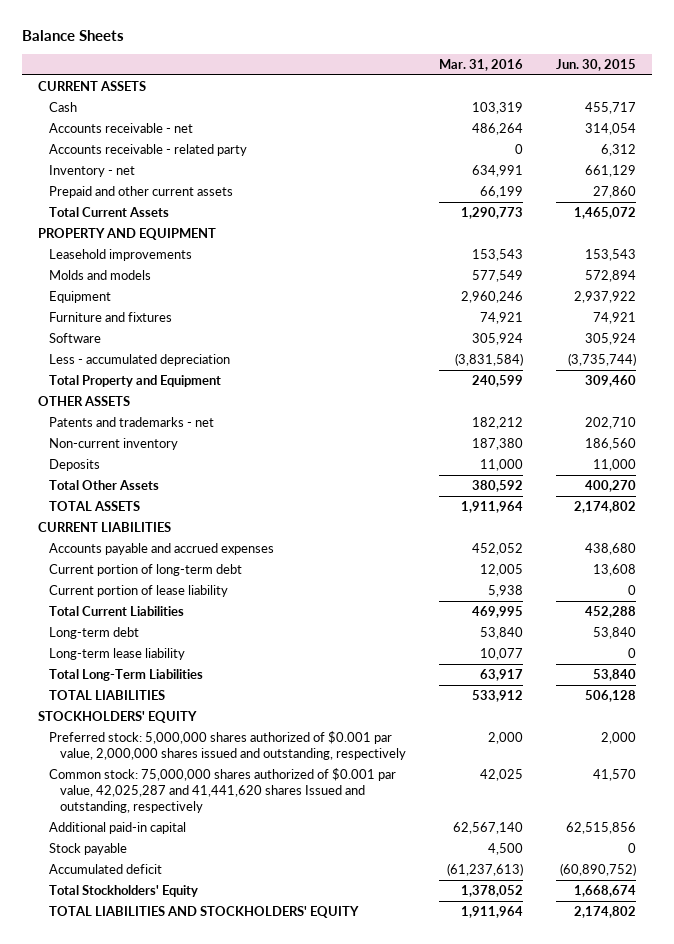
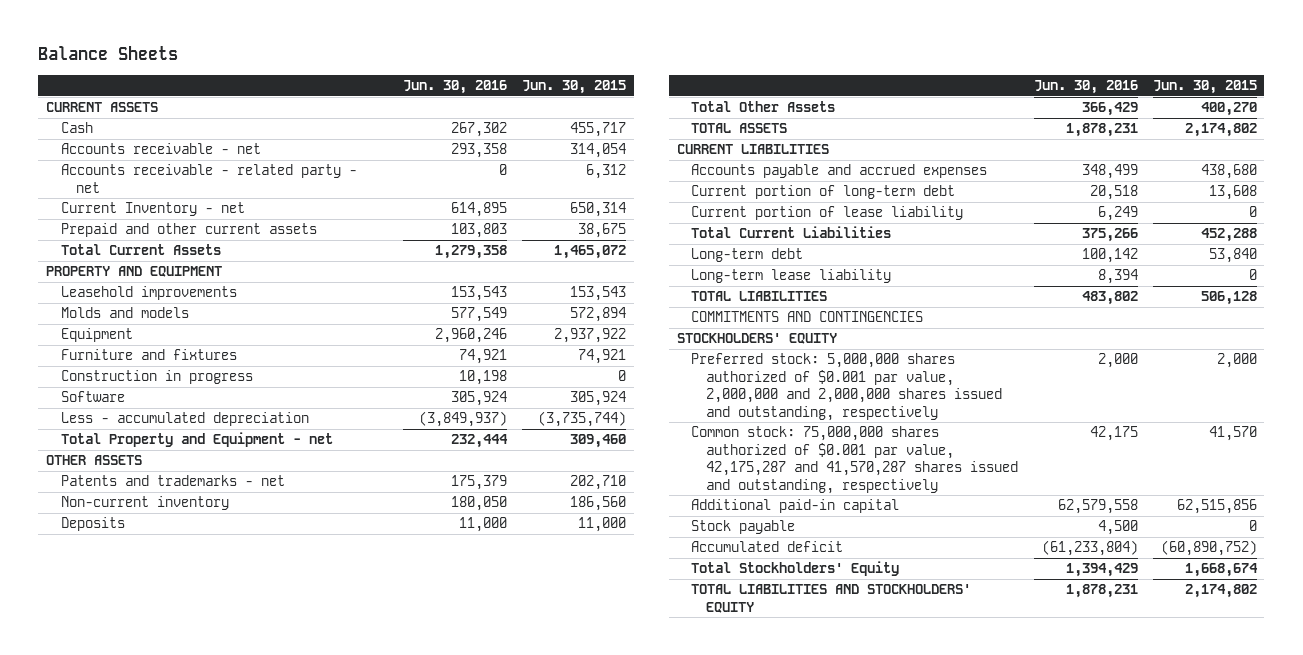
[439,58,524,71] Mar. 31, 2016 -> none
none -> [402,80,507,95] Jun. 30, 2016
[49,143,248,156] Accounts receivable - related party -> [60,164,357,193] Accounts receivable - related party - net
[49,164,136,177] Inventory - net -> [60,202,245,217] Current Inventory - net
[584,164,636,177] 661,129 -> [569,202,626,218] 650,314
[592,185,636,198] 27,860 -> [577,223,626,239] 38,675
none -> [60,370,253,385] Construction in progress
[49,374,222,387] Total Property and Equipment -> [60,432,333,448] Total Property and Equipment - net
[49,668,204,681] Total Long-Term Liabilities -> none
none -> [691,311,924,323] COMMITMENTS AND CONTINGENCIES
[49,730,407,761] Preferred stock: 5,000,000 shares authorized of $0.001 par value, 2,000,000 shares issued and outstanding, respectively -> [691,353,1003,421] Preferred stock: 5,000,000 shares authorized of $0.001 par value, 2,000,000 and 2,000,000 shares issued and outstanding, respectively
[49,767,397,814] Common stock: 75,000,000 shares authorized of $0.001 par value, 42,025,287 and 41,441,620 shares Issued and outstanding, respectively -> [691,426,1019,494] Common stock: 75,000,000 shares authorized of $0.001 par value, 42,175,287 and 41,570,287 shares issued and outstanding, respectively

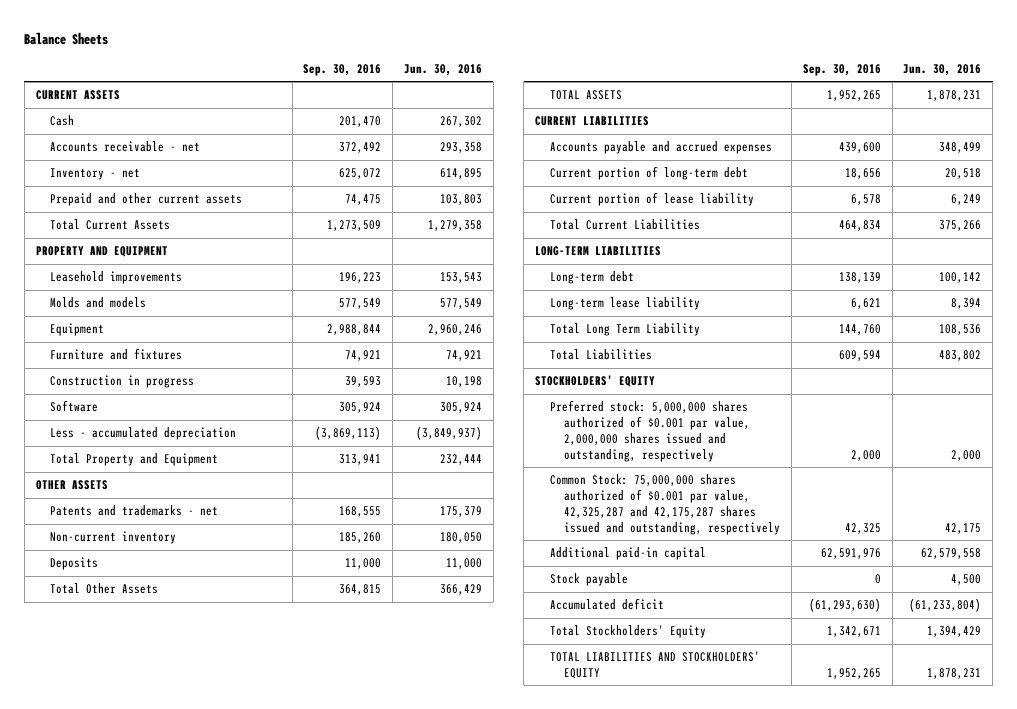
[521,80,626,95] Jun. 30, 2015 -> none
none -> [303,63,382,76] Sep. 30, 2016
[60,164,357,193] Accounts receivable - related party - net -> none
[60,202,245,217] Current Inventory - net -> [50,168,141,181] Inventory - net
[60,432,333,448] Total Property and Equipment - net -> [50,453,219,467] Total Property and Equipment
none -> [535,246,662,257] LONG-TERM LIABILITIES
[691,311,924,323] COMMITMENTS AND CONTINGENCIES -> none
none -> [549,323,700,337] Total Long Term Liability
[691,291,828,302] TOTAL LIABILITIES -> [549,349,652,361] Total Liabilities
[691,353,1003,421] Preferred stock: 5,000,000 shares authorized of $0.001 par value, 2,000,000 and 2,000,000 shares issued and outstanding, respectively -> [549,400,751,462] Preferred stock: 5,000,000 shares authorized of $0.001 par value, 2,000,000 shares issued and outstanding, respectively
[691,426,1019,494] Common stock: 75,000,000 shares authorized of $0.001 par value, 42,175,287 and 41,570,287 shares issued and outstanding, respectively -> [549,474,781,535] Common Stock: 75,000,000 shares authorized of $0.001 par value, 42,325,287 and 42,175,287 shares issued and outstanding, respectively

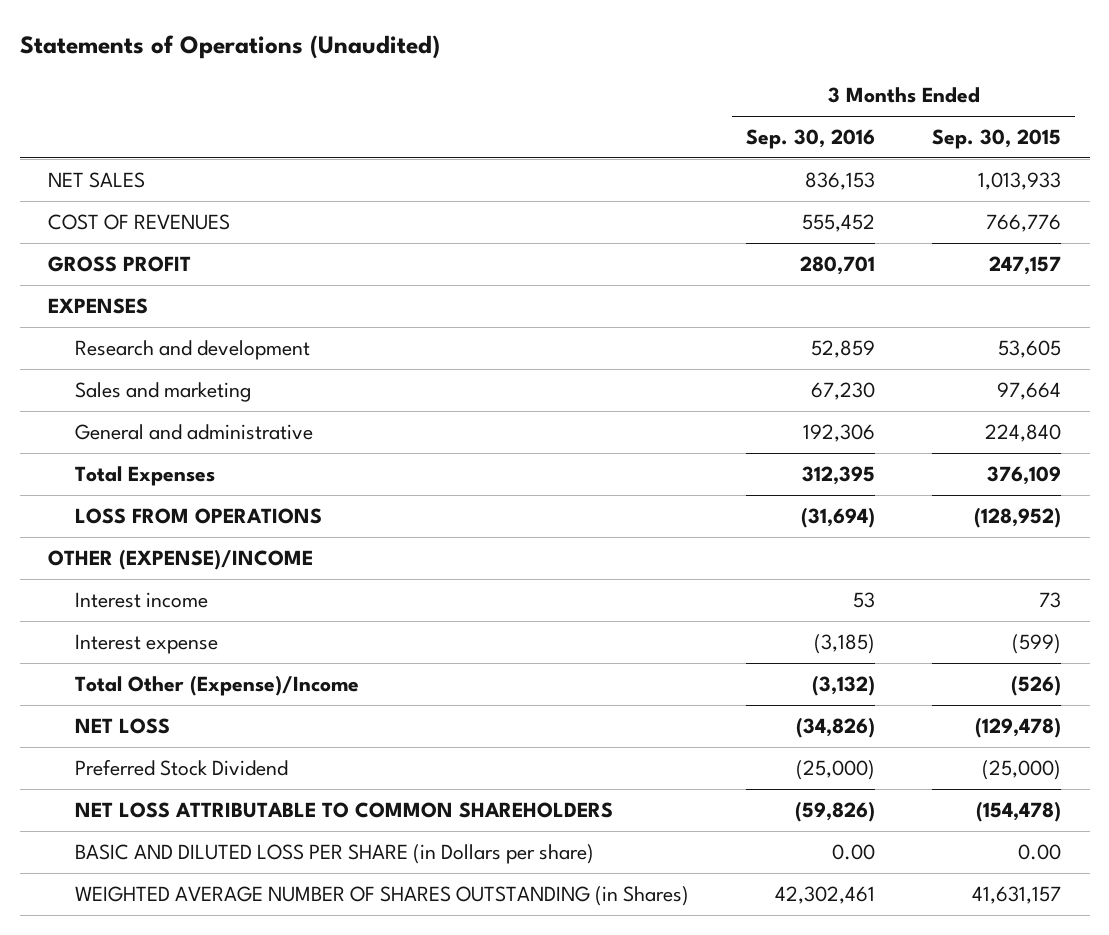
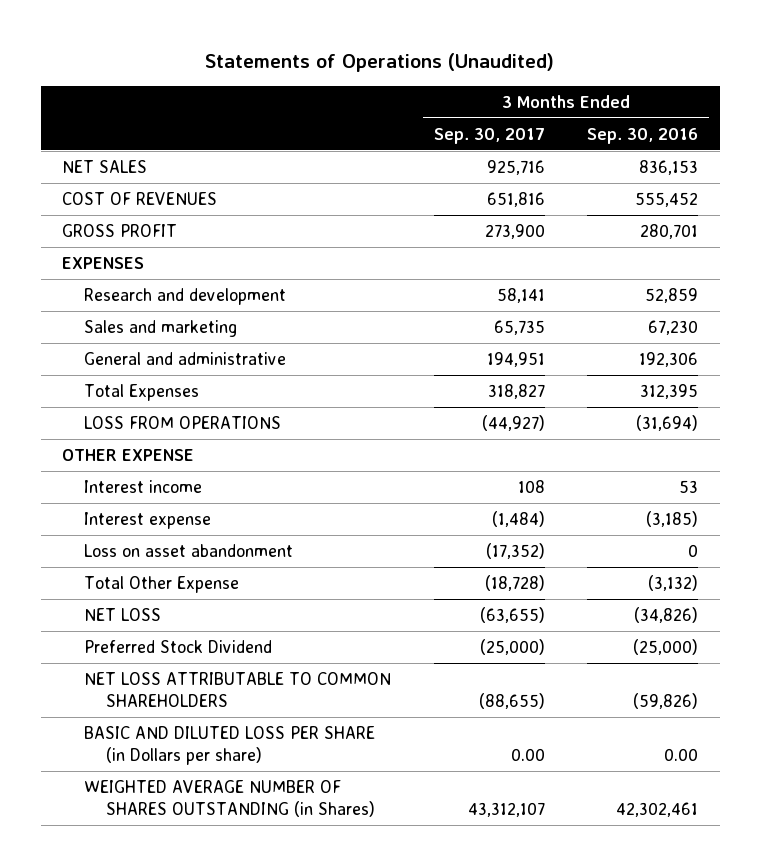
[932,129,1062,150] Sep. 30, 2015 -> none
none -> [433,127,545,144] Sep. 30, 2017
[48,548,314,570] OTHER (EXPENSE)/INCOME -> [61,449,194,462] OTHER EXPENSE
none -> [83,544,293,558] Loss on asset abandonment
[74,674,359,696] Total Other (Expense)/Income -> [83,576,239,594] Total Other Expense

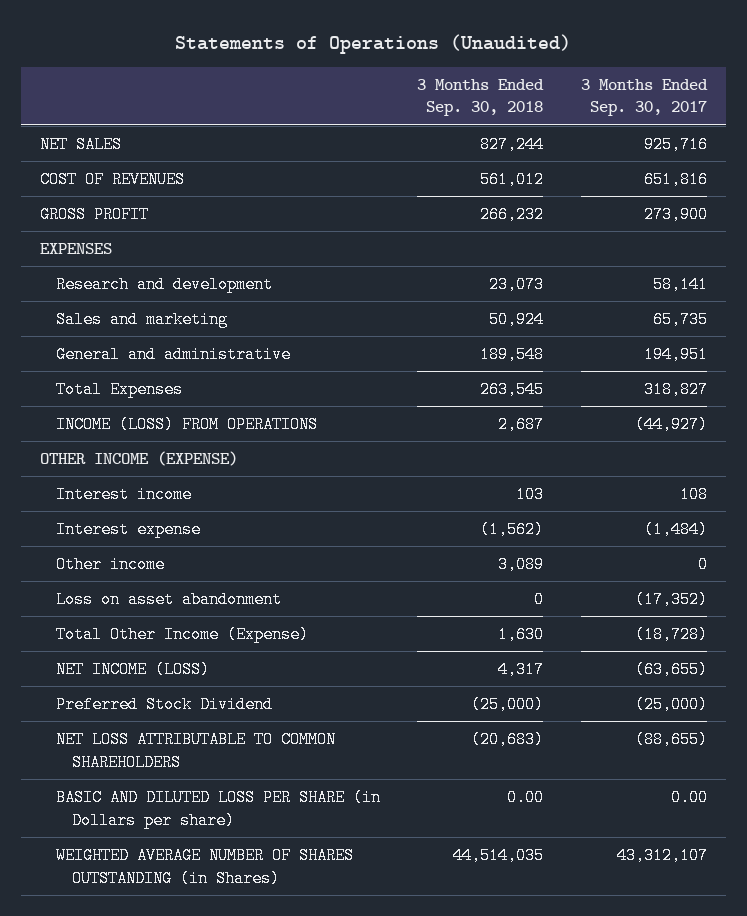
[587,127,699,144] Sep. 30, 2016 -> none
none -> [417,78,545,117] 3 Months Ended Sep. 30, 2018
[83,416,281,430] LOSS FROM OPERATIONS -> [55,415,318,433] INCOME (LOSS) FROM OPERATIONS
[61,449,194,462] OTHER EXPENSE -> [39,450,238,466] OTHER INCOME (EXPENSE)
none -> [55,555,165,573] Other income
[83,576,239,594] Total Other Expense -> [55,625,309,643] Total Other Income (Expense)
[83,608,161,622] NET LOSS -> [55,660,210,678] NET INCOME (LOSS)

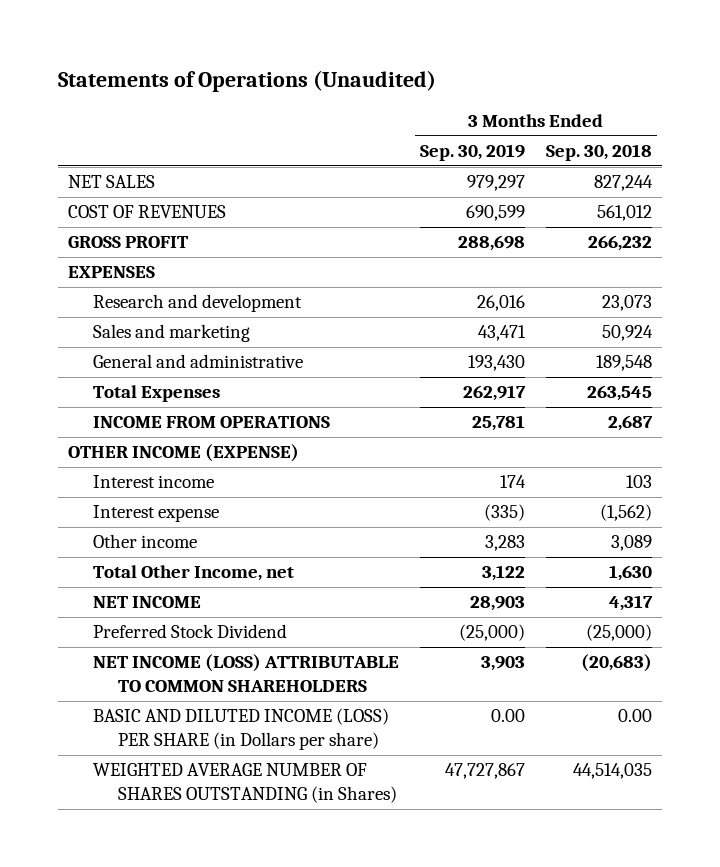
[580,78,708,117] 3 Months Ended Sep. 30, 2017 -> none
none -> [419,144,525,162] Sep. 30, 2019
[55,415,318,433] INCOME (LOSS) FROM OPERATIONS -> [93,416,331,429] INCOME FROM OPERATIONS
[55,590,282,608] Loss on asset abandonment -> none
[55,625,309,643] Total Other Income (Expense) -> [93,565,295,582] Total Other Income, net
[55,660,210,678] NET INCOME (LOSS) -> [93,596,202,609] NET INCOME
[55,730,336,771] NET LOSS ATTRIBUTABLE TO COMMON SHAREHOLDERS -> [93,654,400,693] NET INCOME (LOSS) ATTRIBUTABLE TO COMMON SHAREHOLDERS
[55,788,381,829] BASIC AND DILUTED LOSS PER SHARE (in Dollars per share) -> [93,708,390,751] BASIC AND DILUTED INCOME (LOSS) PER SHARE (in Dollars per share)

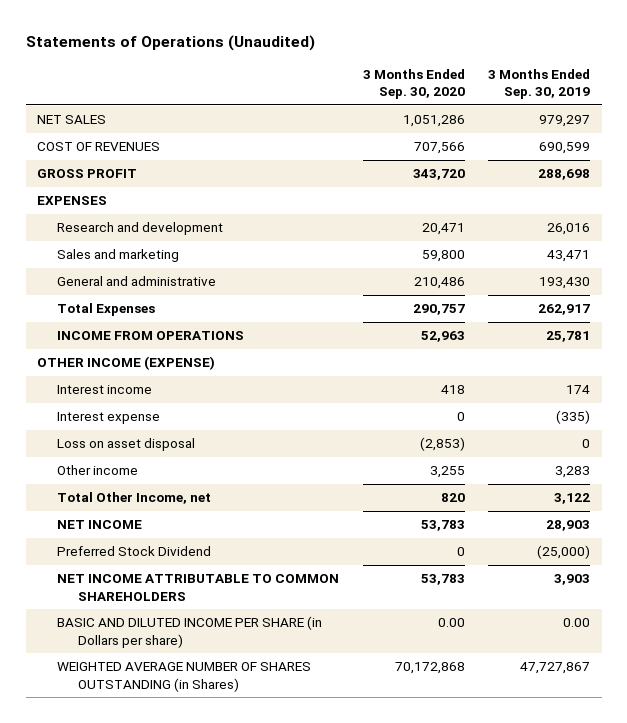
[545,144,652,162] Sep. 30, 2018 -> none
none -> [362,68,465,100] 3 Months Ended Sep. 30, 2020
none -> [57,438,196,452] Loss on asset disposal
[93,654,400,693] NET INCOME (LOSS) ATTRIBUTABLE TO COMMON SHAREHOLDERS -> [57,574,340,601] NET INCOME ATTRIBUTABLE TO COMMON SHAREHOLDERS
[93,708,390,751] BASIC AND DILUTED INCOME (LOSS) PER SHARE (in Dollars per share) -> [57,616,323,648] BASIC AND DILUTED INCOME PER SHARE (in Dollars per share)

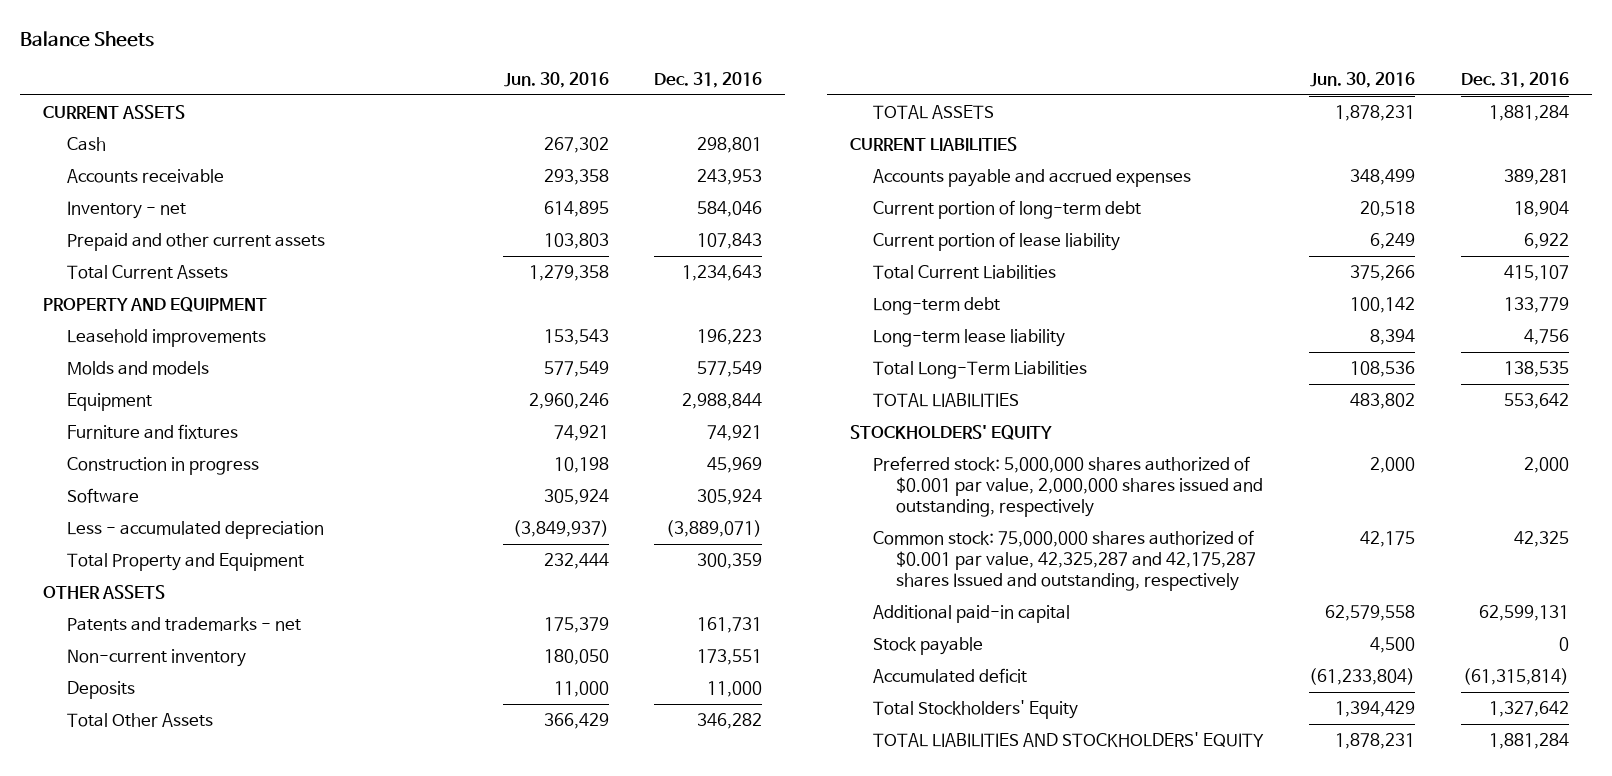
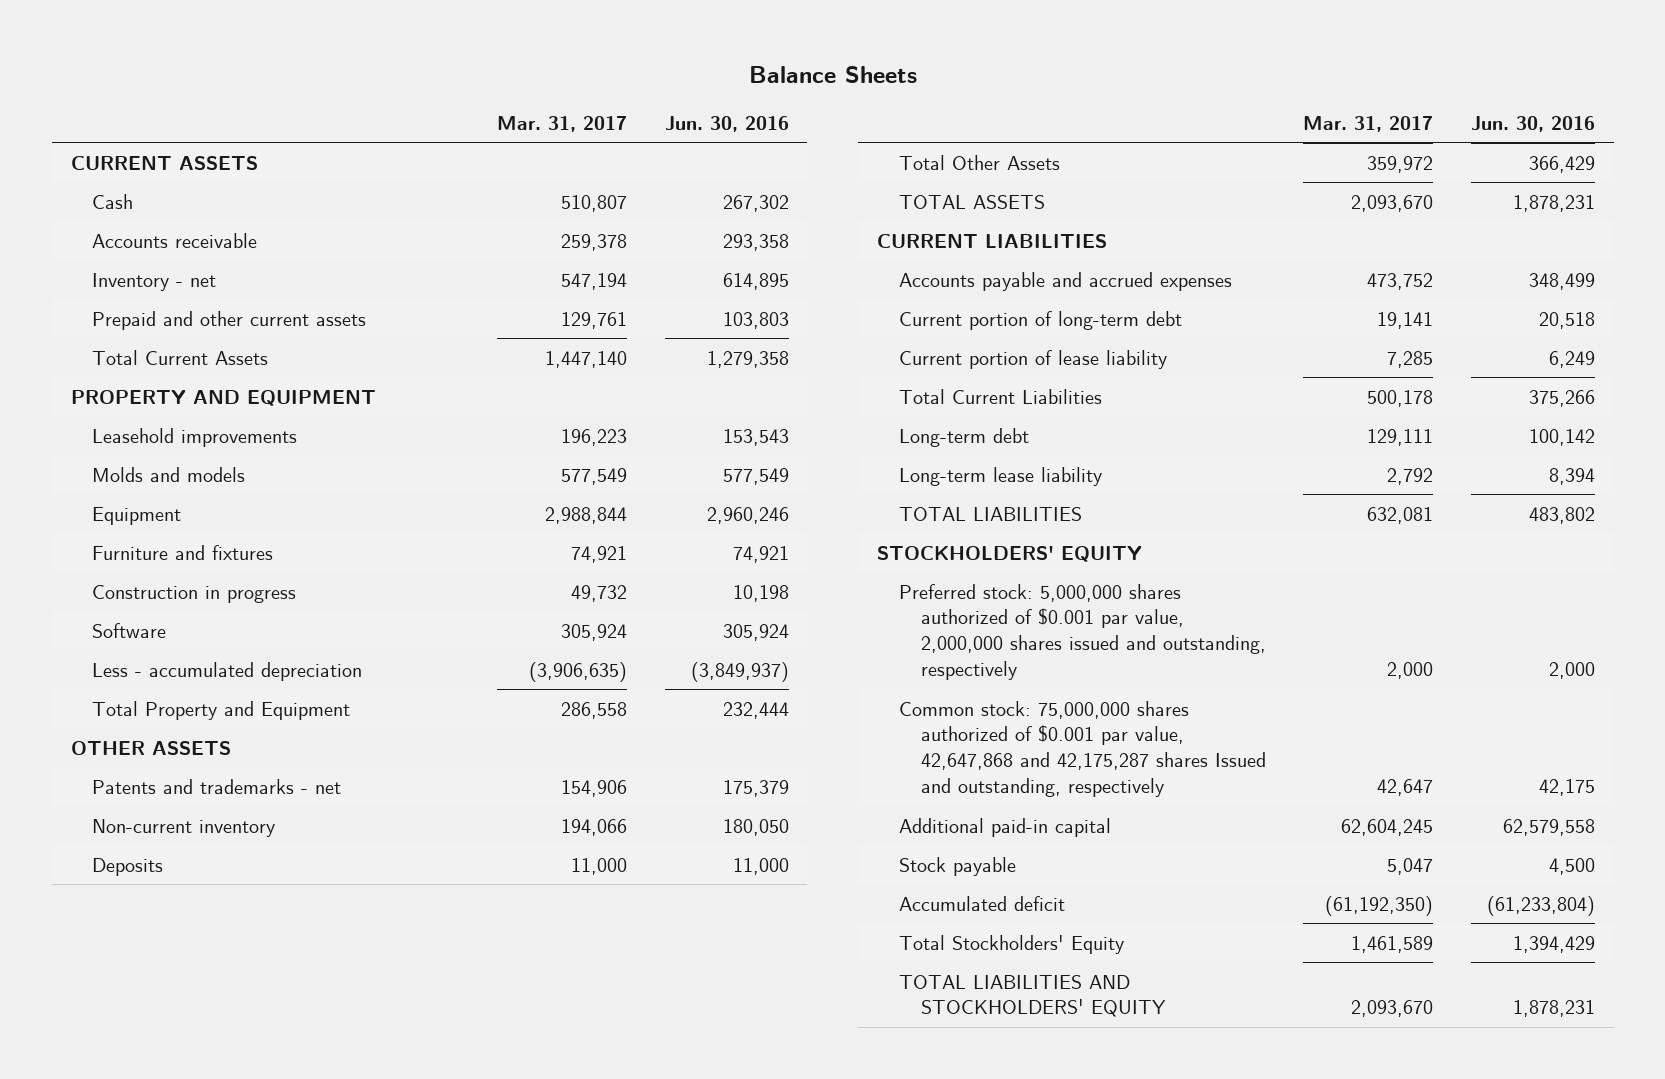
[654,71,763,88] Dec. 31, 2016 -> none
none -> [496,115,627,132] Mar. 31, 2017
[873,360,1088,379] Total Long-Term Liabilities -> none
[873,529,1257,592] Common stock: 75,000,000 shares authorized of $0.001 par value, 42,325,287 and 42,175,287 shares Issued and outstanding, respectively -> [898,700,1266,798] Common stock: 75,000,000 shares authorized of $0.001 par value, 42,647,868 and 42,175,287 shares Issued and outstanding, respectively

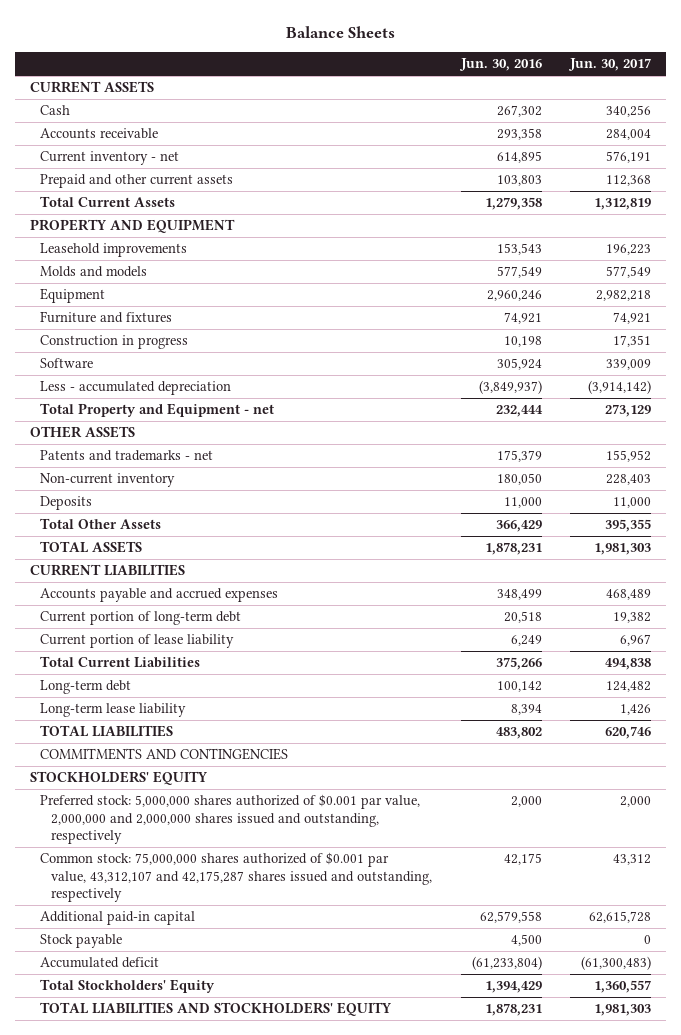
[496,115,627,132] Mar. 31, 2017 -> none
none -> [568,58,652,72] Jun. 30, 2017
[92,272,217,291] Inventory - net -> [40,151,180,166] Current inventory - net
[92,700,351,720] Total Property and Equipment -> [40,403,275,418] Total Property and Equipment - net
none -> [40,748,289,761] COMMITMENTS AND CONTINGENCIES
[898,583,1266,681] Preferred stock: 5,000,000 shares authorized of $0.001 par value, 2,000,000 shares issued and outstanding, respectively -> [40,794,421,844] Preferred stock: 5,000,000 shares authorized of $0.001 par value, 2,000,000 and 2,000,000 shares issued and outstanding, respectively
[898,700,1266,798] Common stock: 75,000,000 shares authorized of $0.001 par value, 42,647,868 and 42,175,287 shares Issued and outstanding, respectively -> [40,852,432,902] Common stock: 75,000,000 shares authorized of $0.001 par value, 43,312,107 and 42,175,287 shares issued and outstanding, respectively

